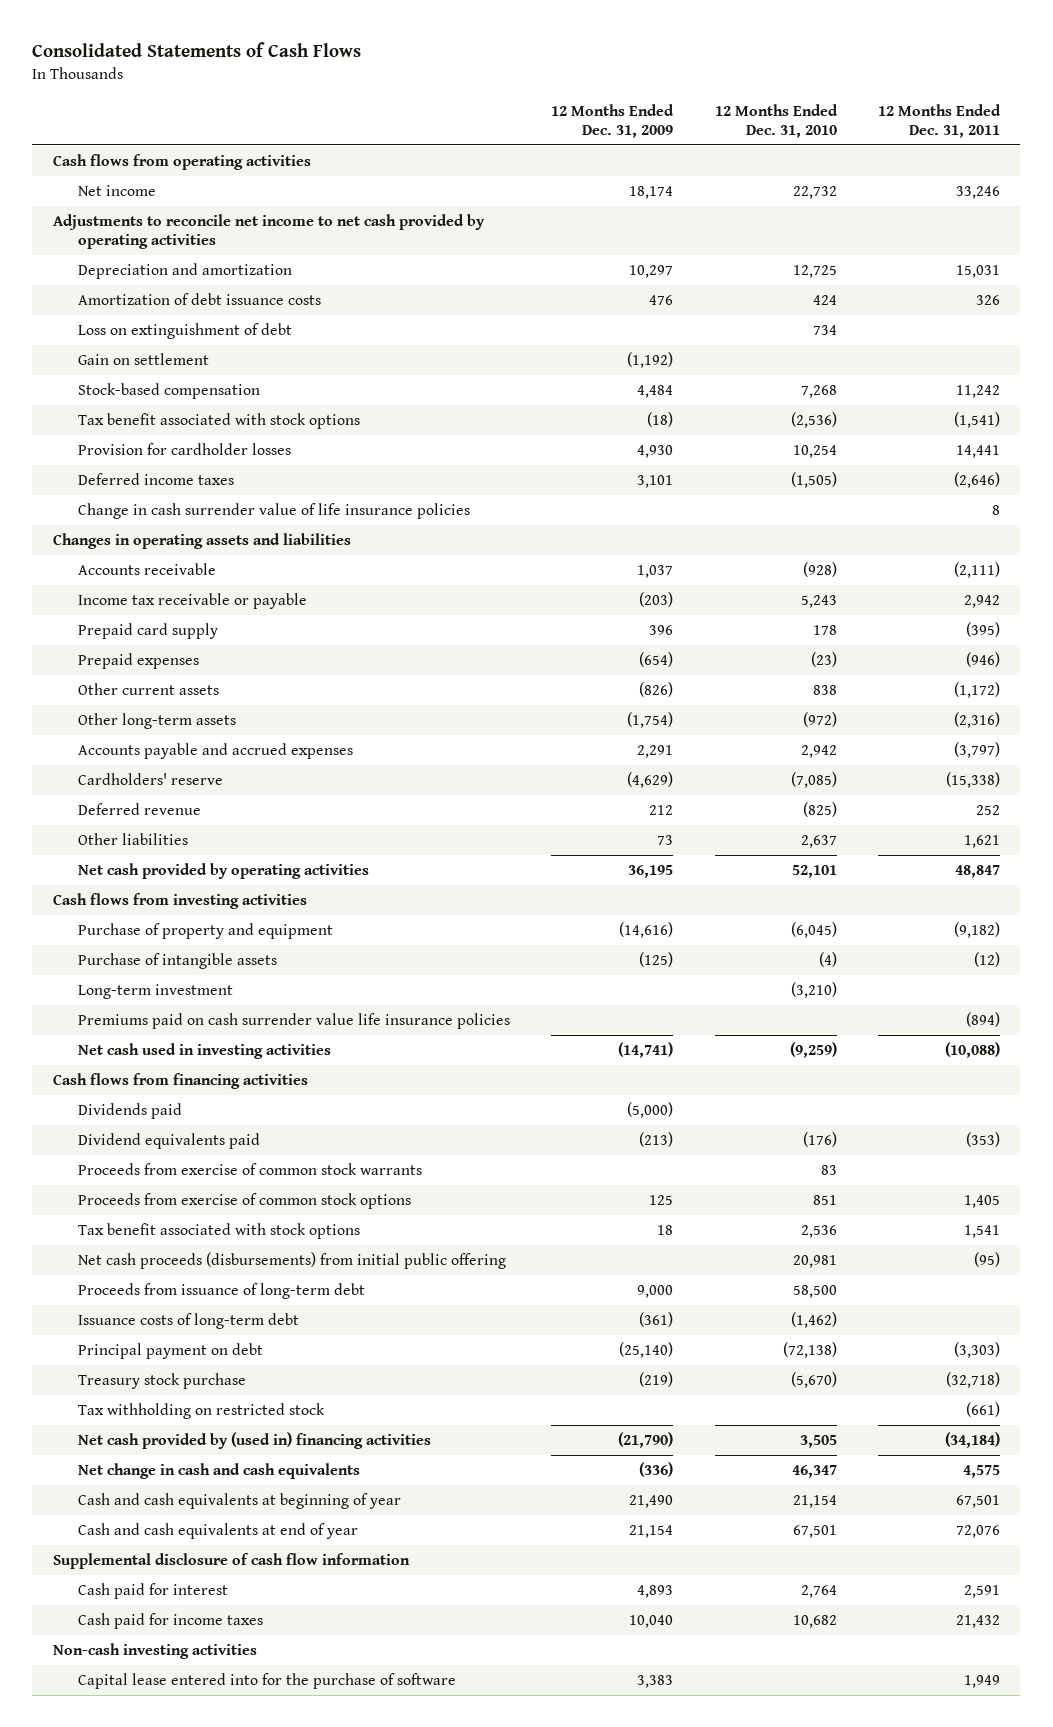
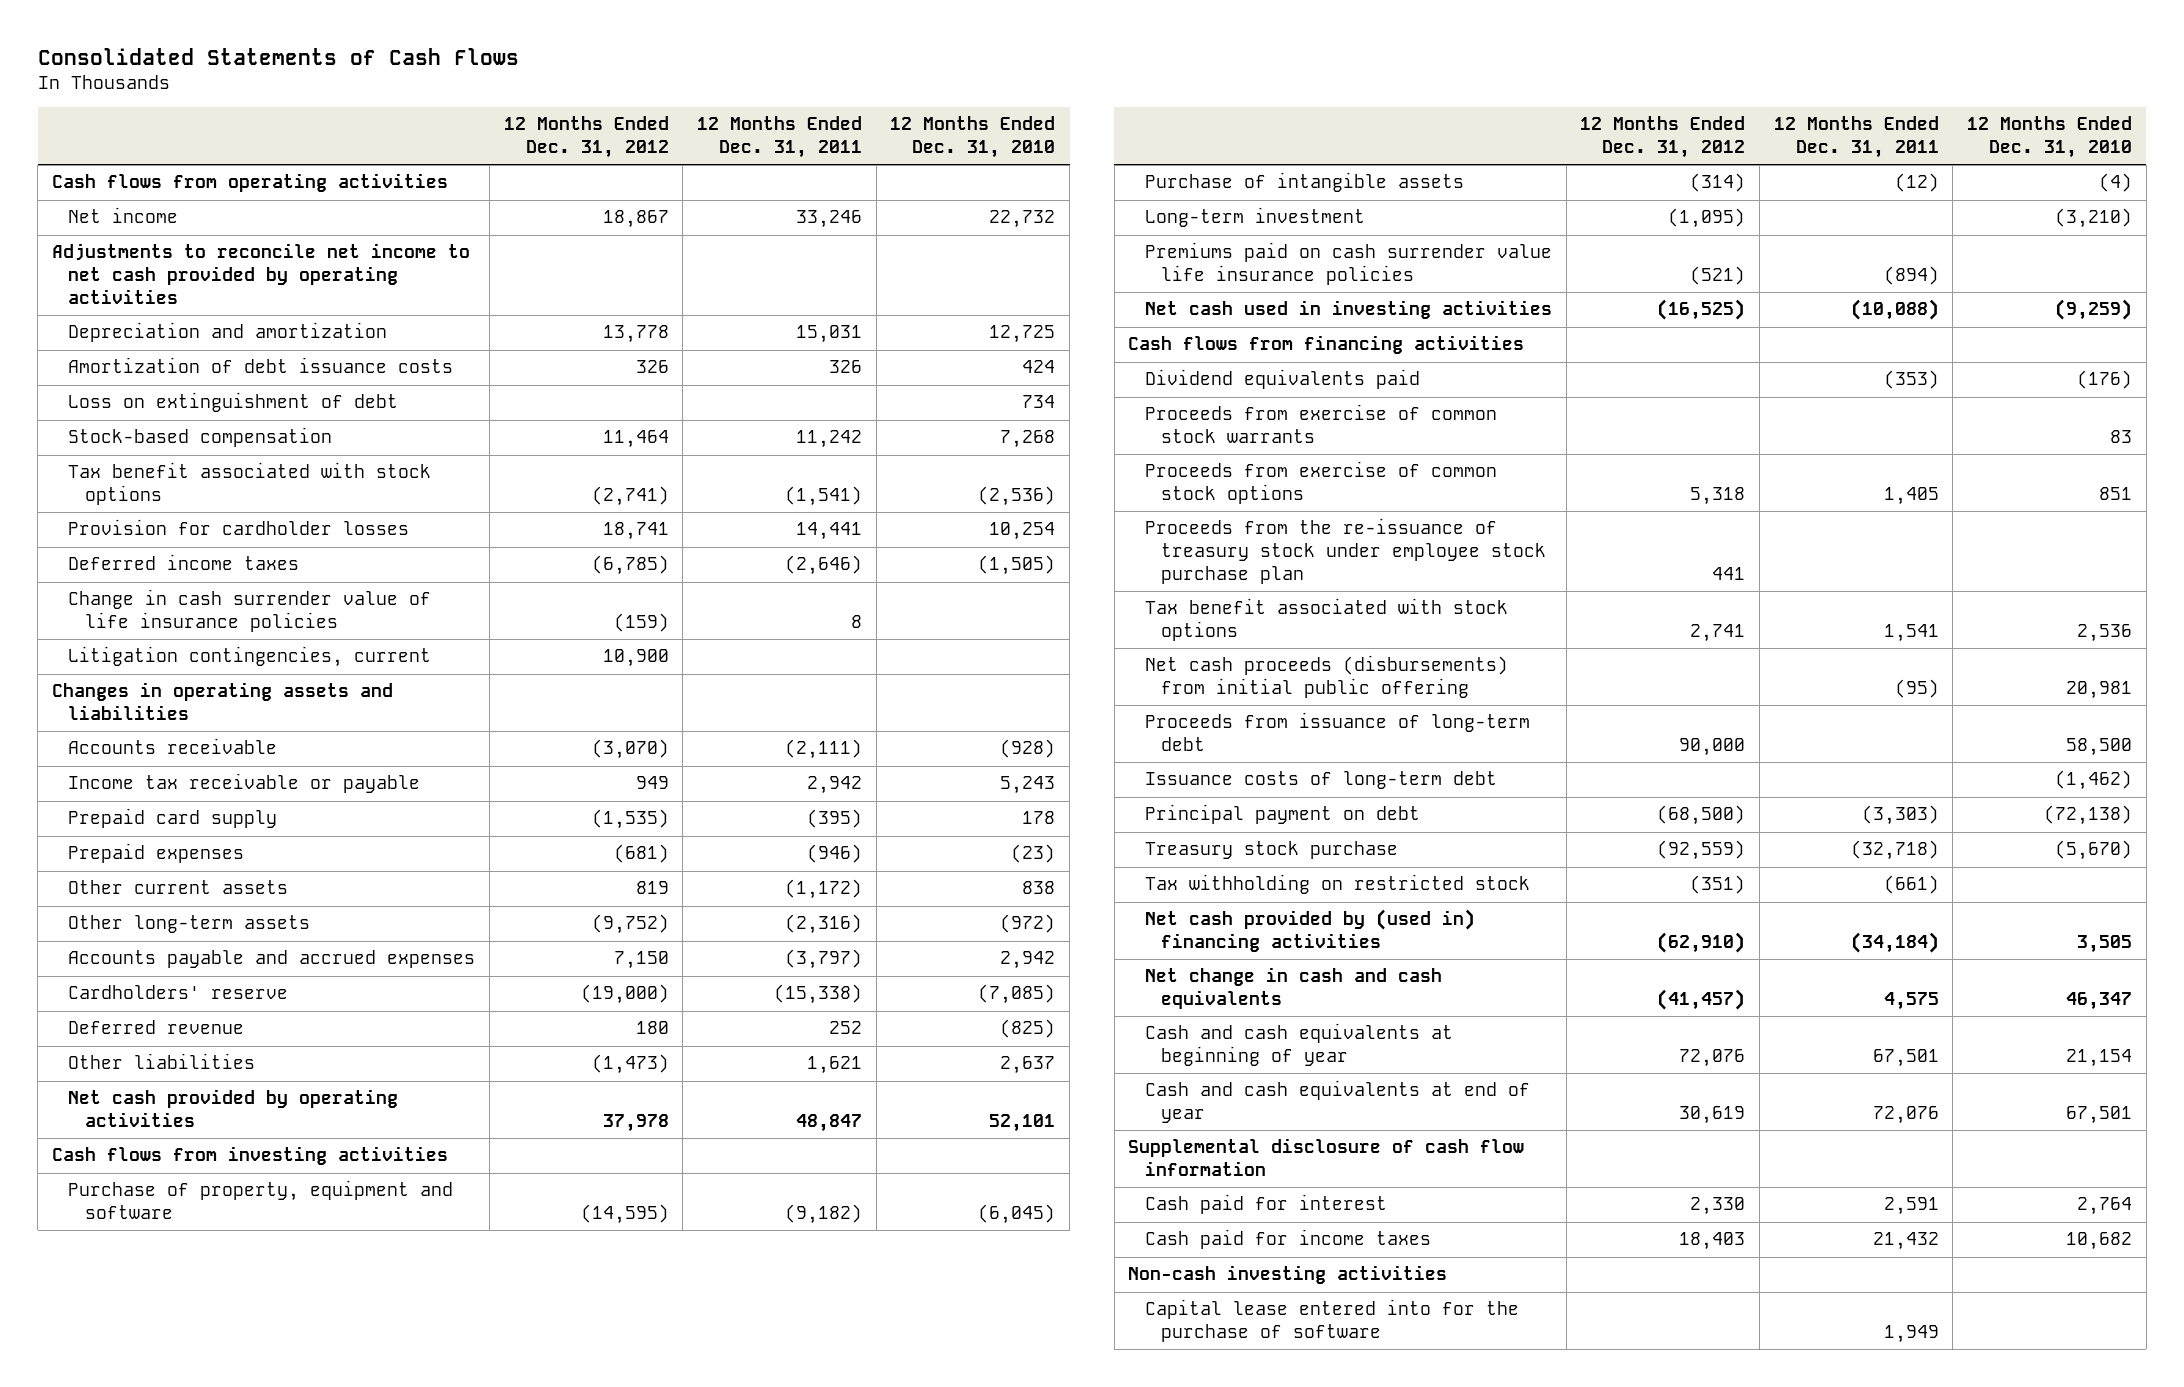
[551,103,675,138] 12 Months Ended Dec. 31, 2009 -> none
none -> [503,116,669,159] 12 Months Ended Dec. 31, 2012
[78,353,210,366] Gain on settlement -> none
none -> [68,646,432,668] Litigation contingencies, current
[78,923,334,940] Purchase of property and equipment -> [68,1180,454,1220] Purchase of property, equipment and software
[78,1103,183,1120] Dividends paid -> none
none -> [1144,518,1547,585] Proceeds from the re-issuance of treasury stock under employee stock purchase plan

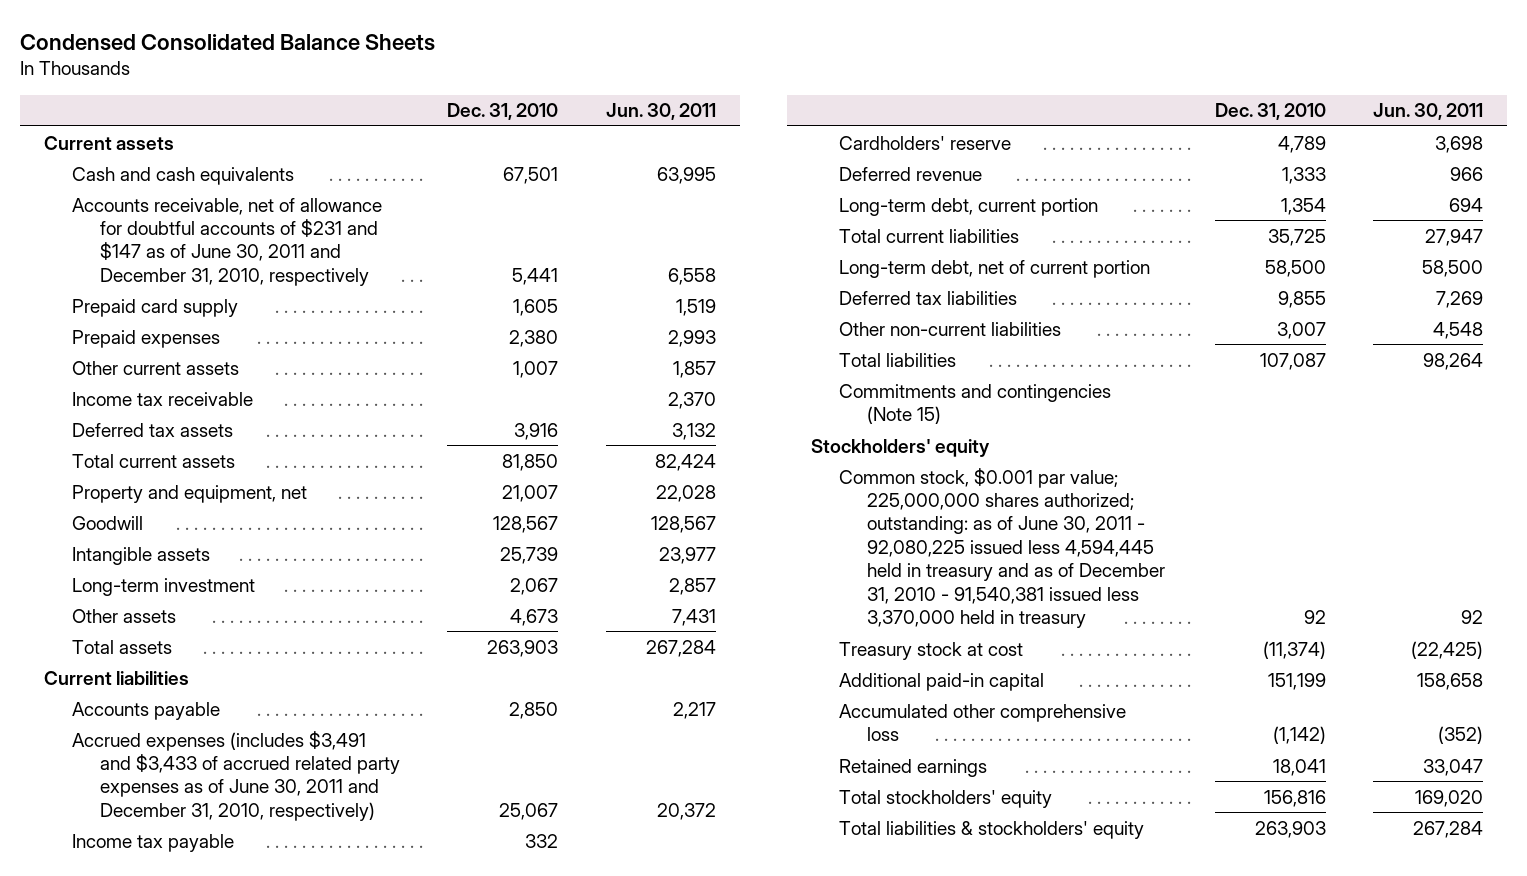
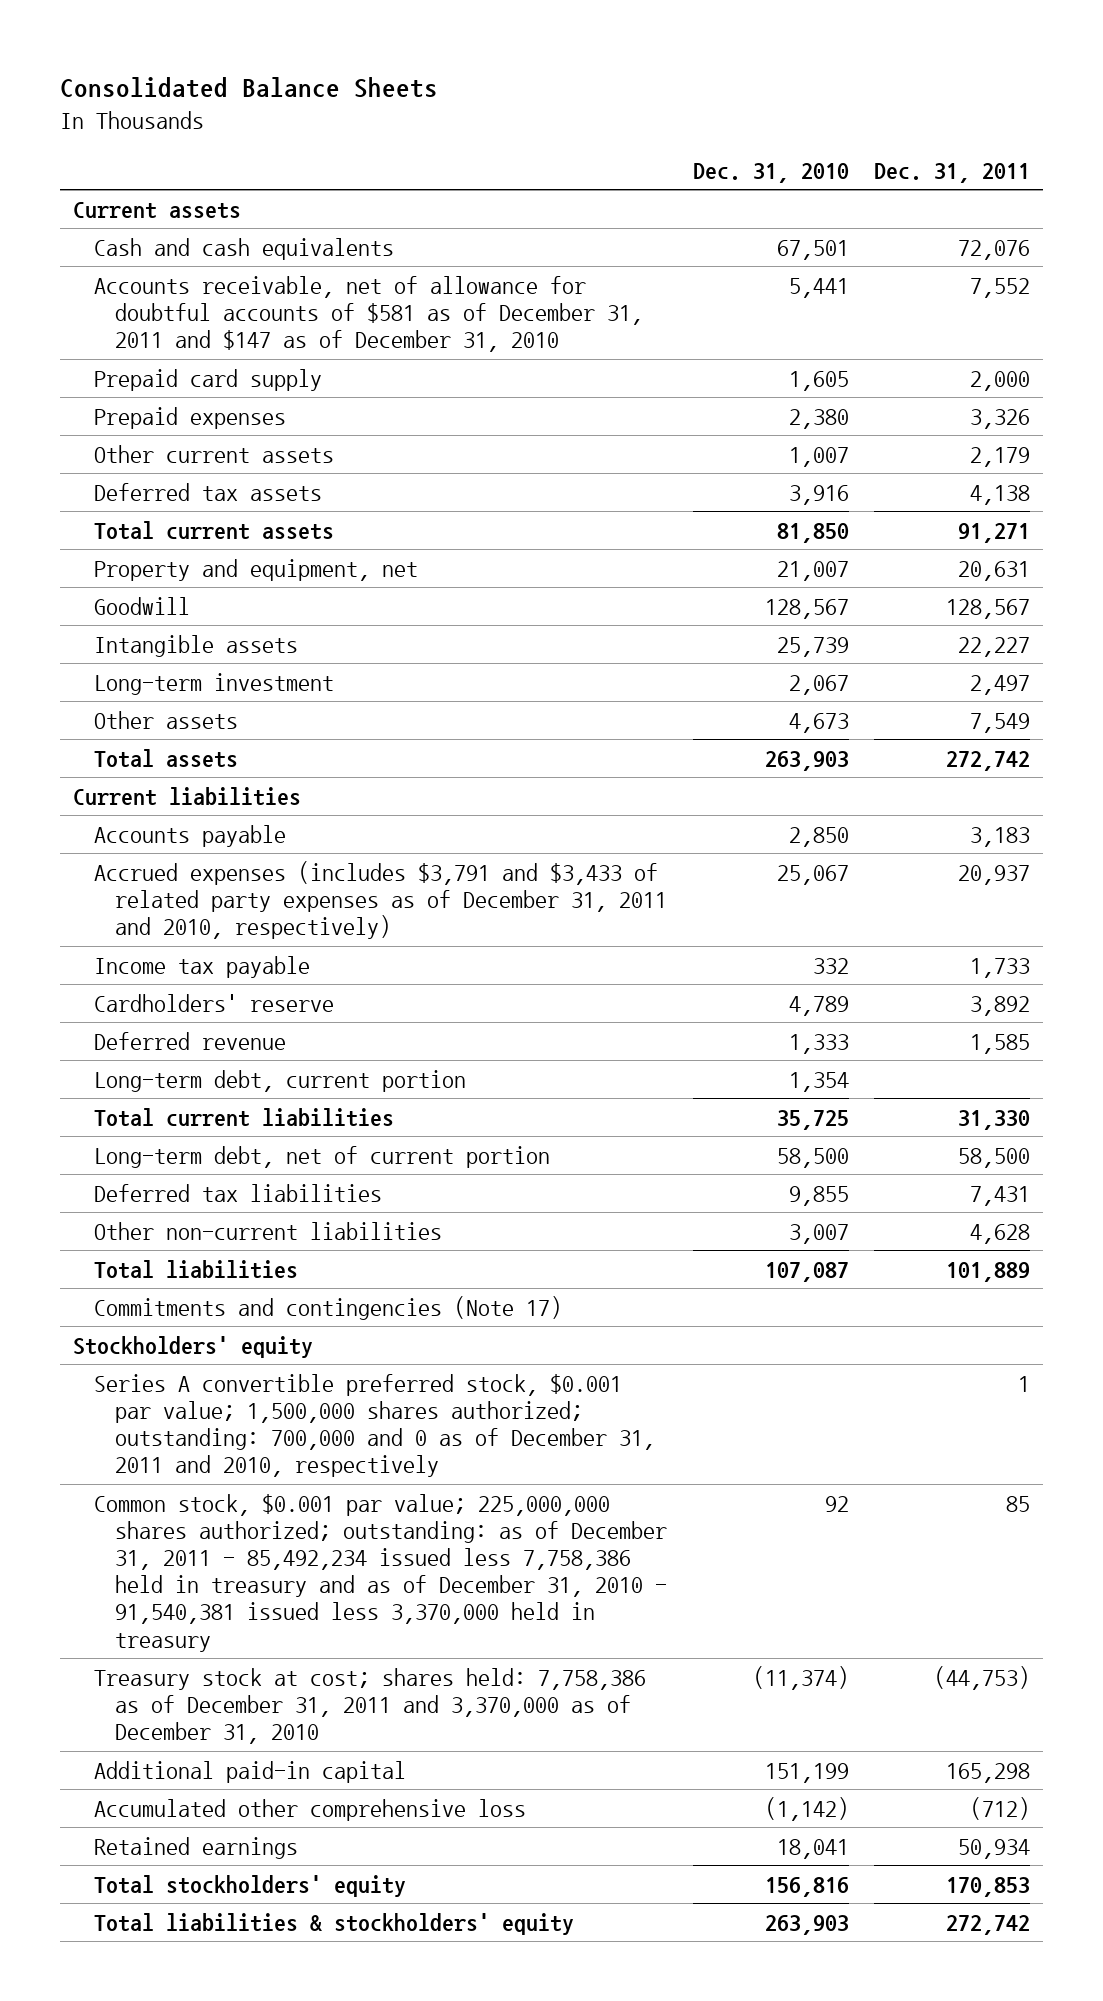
[19,33,435,51] Condensed Consolidated Balance Sheets -> [60,77,439,99] Consolidated Balance Sheets
[605,103,716,121] Jun. 30, 2011 -> none
none -> [874,162,1031,183] Dec. 31, 2011
[71,197,382,286] Accounts receivable, net of allowance for doubtful accounts of $231 and $147 as of June 30, 2011 and December 31, 2010, respectively -> [93,275,643,353] Accounts receivable, net of allowance for doubtful accounts of $581 as of December 31, 2011 and $147 as of December 31, 2010
[71,391,253,406] Income tax receivable -> none
[71,730,400,821] Accrued expenses (includes $3,491 and $3,433 of accrued related party expenses as of June 30, 2011 and December 31, 2010, respectively) -> [93,860,667,940] Accrued expenses (includes $3,791 and $3,433 of related party expenses as of December 31, 2011 and 2010, respectively)
[839,383,1112,424] Commitments and contingencies (Note 15) -> [93,1295,562,1320] Commitments and contingencies (Note 17)
none -> [93,1373,655,1478] Series A convertible preferred stock, $0.001 par value; 1,500,000 shares authorized; outstanding: 700,000 and 0 as of December 31, 2011 and 2010, respectively
[839,467,1166,629] Common stock, $0.001 par value; 225,000,000 shares authorized; outstanding: as of June 30, 2011 - 92,080,225 issued less 4,594,445 held in treasury and as of December 31, 2010 - 91,540,381 issued less 3,370,000 held in treasury -> [93,1493,667,1652] Common stock, $0.001 par value; 225,000,000 shares authorized; outstanding: as of December 31, 2011 - 85,492,234 issued less 7,758,386 held in treasury and as of December 31, 2010 - 91,540,381 issued less 3,370,000 held in treasury
[839,641,1024,660] Treasury stock at cost -> [93,1667,646,1745] Treasury stock at cost; shares held: 7,758,386 as of December 31, 2011 and 3,370,000 as of December 31, 2010

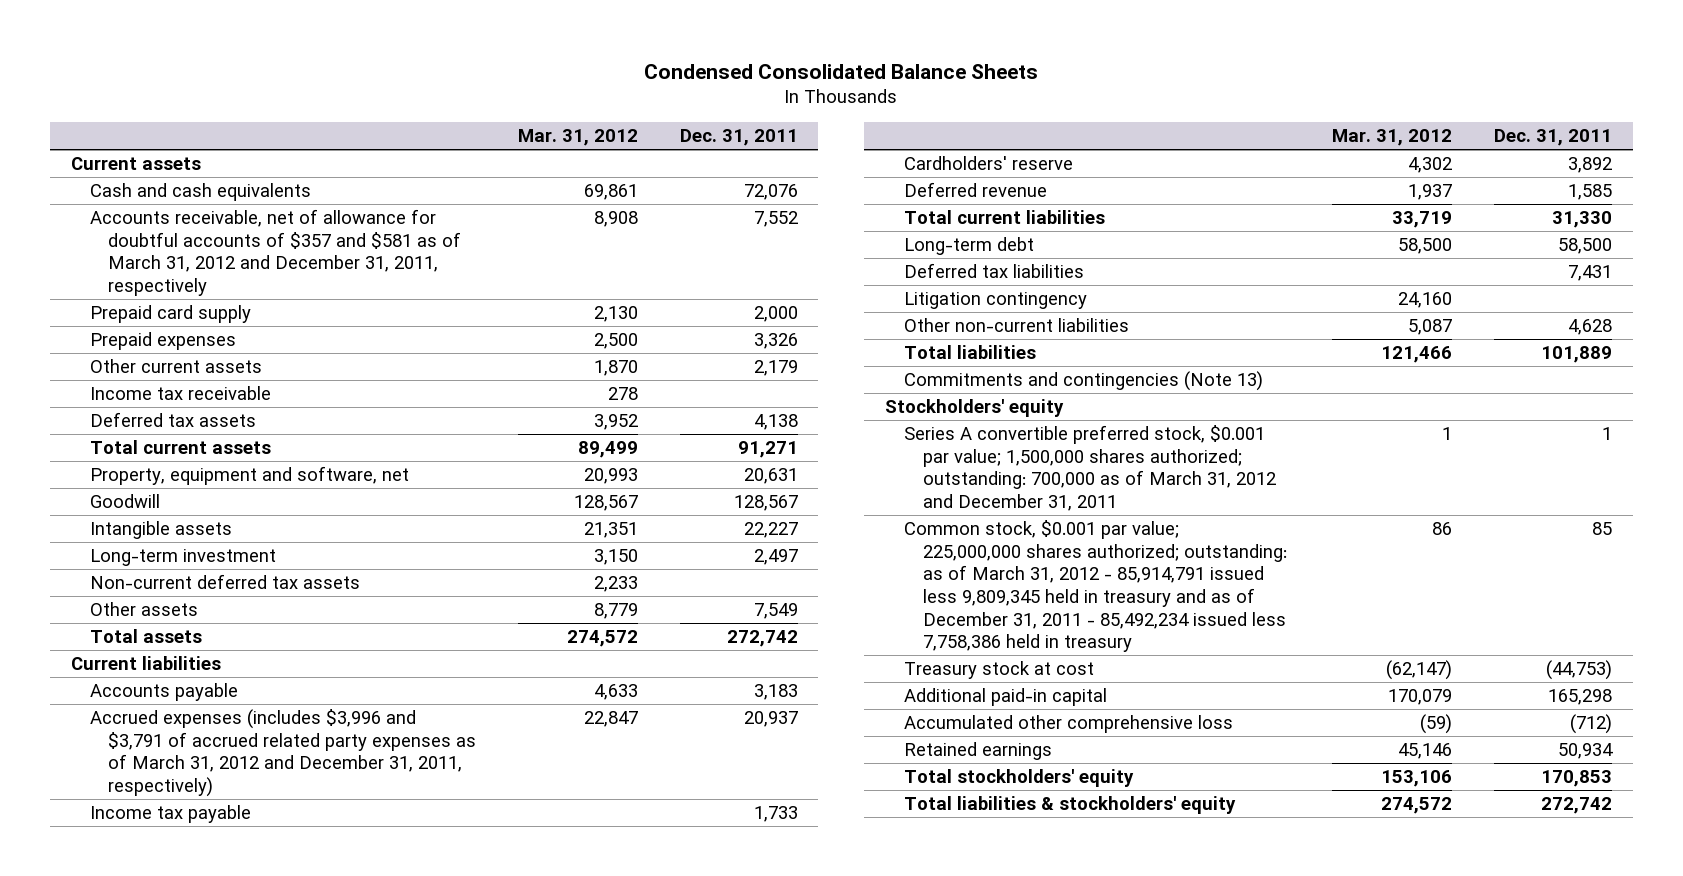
[60,77,439,99] Consolidated Balance Sheets -> [644,63,1039,79] Condensed Consolidated Balance Sheets
[692,162,849,183] Dec. 31, 2010 -> none
none -> [517,129,638,147] Mar. 31, 2012
[93,275,643,353] Accounts receivable, net of allowance for doubtful accounts of $581 as of December 31, 2011 and $147 as of December 31, 2010 -> [89,209,462,296] Accounts receivable, net of allowance for doubtful accounts of $357 and $581 as of March 31, 2012 and December 31, 2011, respectively
none -> [89,386,271,401] Income tax receivable
[93,558,418,581] Property and equipment, net -> [89,466,409,486] Property, equipment and software, net
none -> [89,574,360,590] Non-current deferred tax assets
[93,860,667,940] Accrued expenses (includes $3,791 and $3,433 of related party expenses as of December 31, 2011 and 2010, respectively) -> [89,709,477,797] Accrued expenses (includes $3,996 and $3,791 of accrued related party expenses as of March 31, 2012 and December 31, 2011, respectively)
[93,1069,466,1092] Long-term debt, current portion -> none
[93,1145,550,1168] Long-term debt, net of current portion -> [904,237,1035,256] Long-term debt
none -> [904,292,1088,310] Litigation contingency
[93,1295,562,1320] Commitments and contingencies (Note 17) -> [904,371,1264,392] Commitments and contingencies (Note 13)
[93,1373,655,1478] Series A convertible preferred stock, $0.001 par value; 1,500,000 shares authorized; outstanding: 700,000 and 0 as of December 31, 2011 and 2010, respectively -> [904,425,1276,511] Series A convertible preferred stock, $0.001 par value; 1,500,000 shares authorized; outstanding: 700,000 as of March 31, 2012 and December 31, 2011
[93,1493,667,1652] Common stock, $0.001 par value; 225,000,000 shares authorized; outstanding: as of December 31, 2011 - 85,492,234 issued less 7,758,386 held in treasury and as of December 31, 2010 - 91,540,381 issued less 3,370,000 held in treasury -> [904,520,1287,653] Common stock, $0.001 par value; 225,000,000 shares authorized; outstanding: as of March 31, 2012 - 85,914,791 issued less 9,809,345 held in treasury and as of December 31, 2011 - 85,492,234 issued less 7,758,386 held in treasury
[93,1667,646,1745] Treasury stock at cost; shares held: 7,758,386 as of December 31, 2011 and 3,370,000 as of December 31, 2010 -> [904,661,1095,680] Treasury stock at cost

